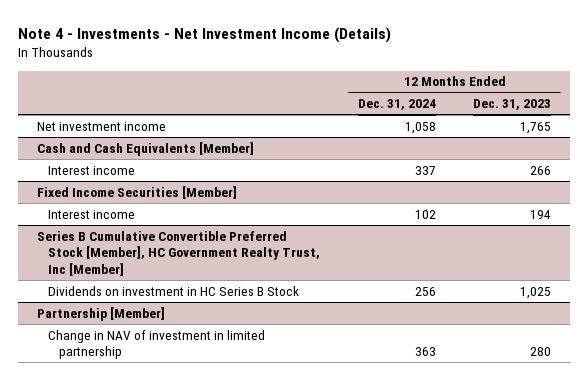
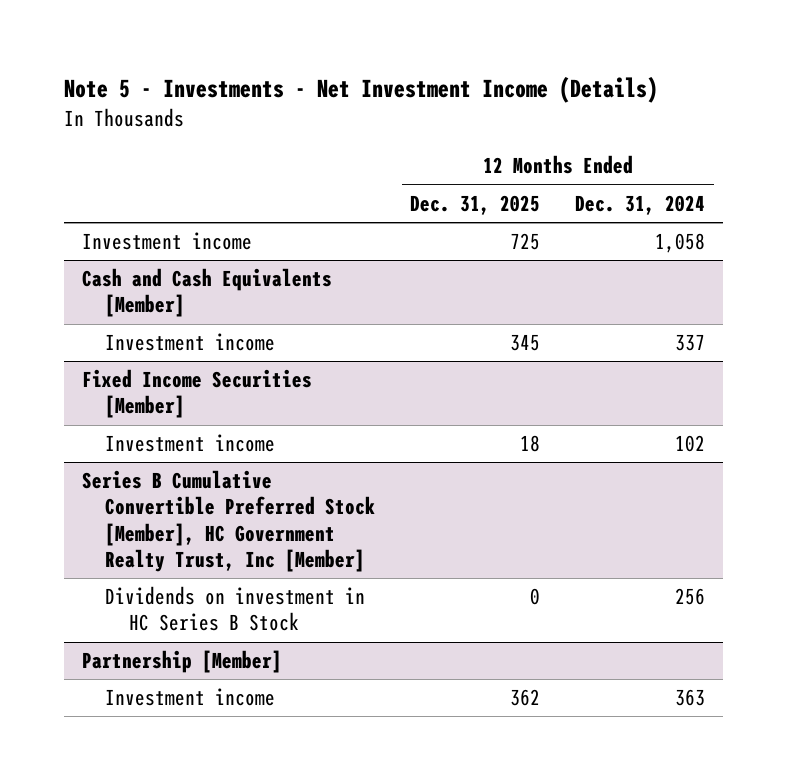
[18,27,392,44] Note 4 - Investments - Net Investment Income (Details) -> [64,76,659,104] Note 5 - Investments - Net Investment Income (Details)
[473,98,552,110] Dec. 31, 2023 -> none
none -> [410,194,541,215] Dec. 31, 2025
[36,121,166,131] Net investment income -> [81,232,252,251] Investment income
[48,165,136,175] Interest income -> [105,333,276,352] Investment income
[48,209,136,219] Interest income -> none
none -> [105,434,276,453] Investment income
[48,329,266,360] Change in NAV of investment in limited partnership -> [105,688,276,707] Investment income

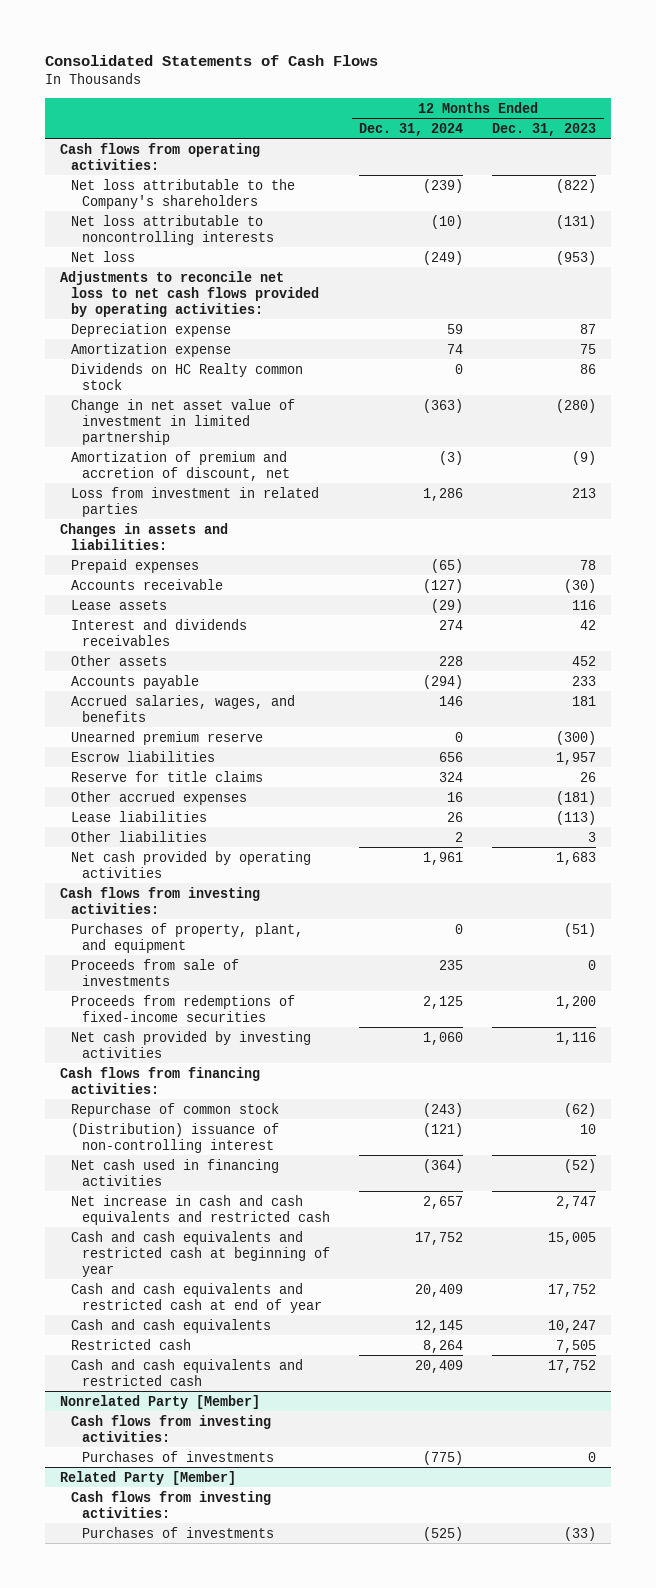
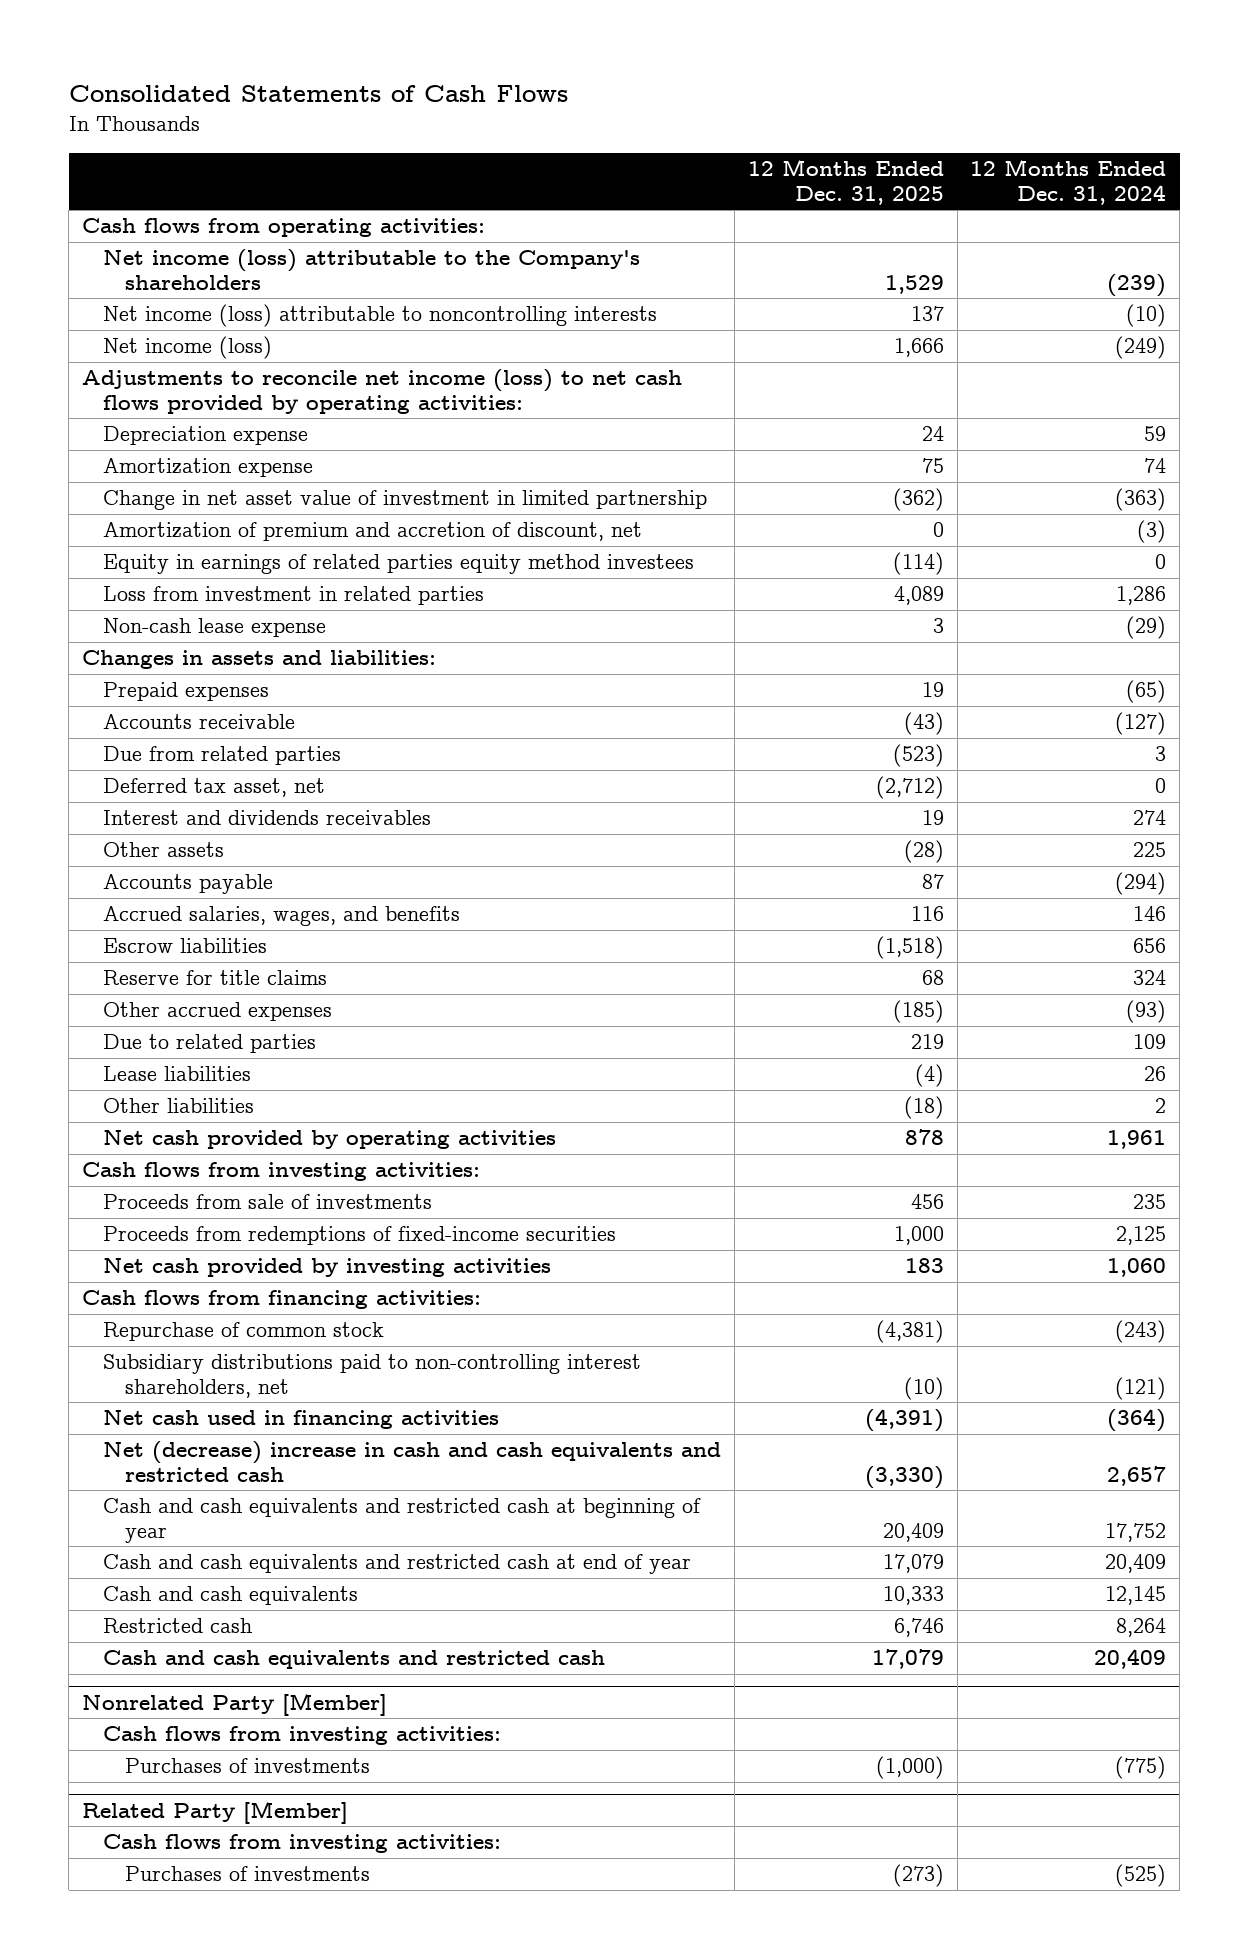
[492,122,597,136] Dec. 31, 2023 -> none
none -> [747,158,944,205] 12 Months Ended Dec. 31, 2025
[70,178,295,209] Net loss attributable to the Company's shareholders -> [103,249,641,291] Net income (loss) attributable to the Company's shareholders
[70,214,275,245] Net loss attributable to noncontrolling interests -> [103,304,658,328] Net income (loss) attributable to noncontrolling interests
[70,250,135,262] Net loss -> [103,336,273,360] Net income (loss)
[59,270,319,317] Adjustments to reconcile net loss to net cash flows provided by operating activities: -> [82,369,683,415] Adjustments to reconcile net income (loss) to net cash flows provided by operating activities:
[70,362,303,390] Dividends on HC Realty common stock -> none
none -> [103,554,695,575] Equity in earnings of related parties equity method investees
none -> [103,618,327,638] Non-cash lease expense
[70,599,167,610] Lease assets -> none
none -> [103,746,342,766] Due from related parties
none -> [103,778,326,798] Deferred tax asset, net
[439,655,464,666] 228 -> [1133,842,1167,858] 225
[70,730,263,745] Unearned premium reserve -> none
[447,791,464,802] 16 -> [1126,1000,1167,1024] (93)
none -> [103,1034,317,1054] Due to related parties
[70,922,303,953] Purchases of property, plant, and equipment -> none
[70,1122,279,1153] (Distribution) issuance of non-controlling interest -> [103,1354,642,1399] Subsidiary distributions paid to non-controlling interest shareholders, net
[70,1194,331,1225] Net increase in cash and cash equivalents and restricted cash -> [103,1441,722,1483] Net (decrease) increase in cash and cash equivalents and restricted cash

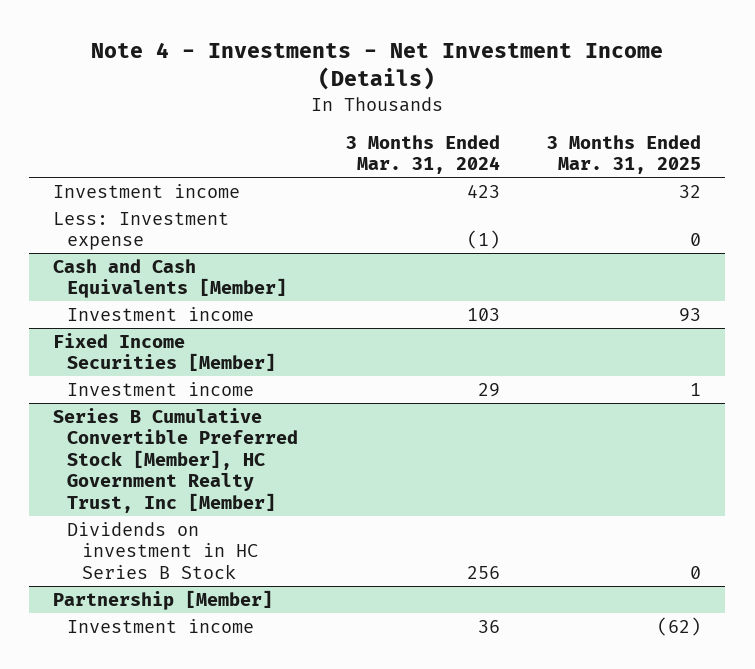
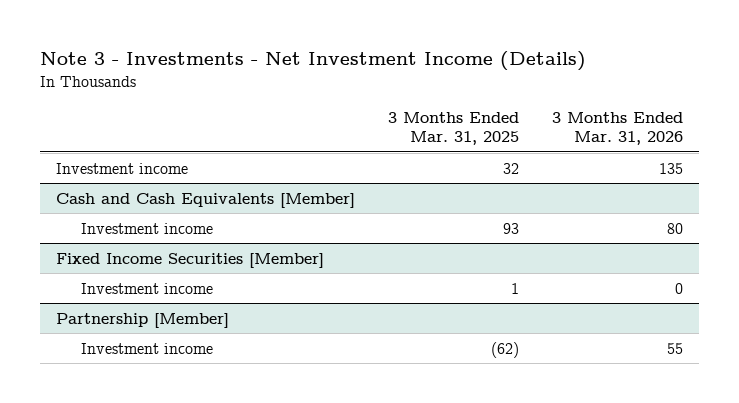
[91,41,664,91] Note 4 - Investments - Net Investment Income (Details) -> [40,51,587,72] Note 3 - Investments - Net Investment Income (Details)
[345,134,500,175] 3 Months Ended Mar. 31, 2024 -> none
none -> [551,112,683,146] 3 Months Ended Mar. 31, 2026
[53,211,230,251] Less: Investment expense -> none
[53,407,299,514] Series B Cumulative Convertible Preferred Stock [Member], HC Government Realty Trust, Inc [Member] -> none
[67,521,258,579] Dividends on investment in HC Series B Stock -> none

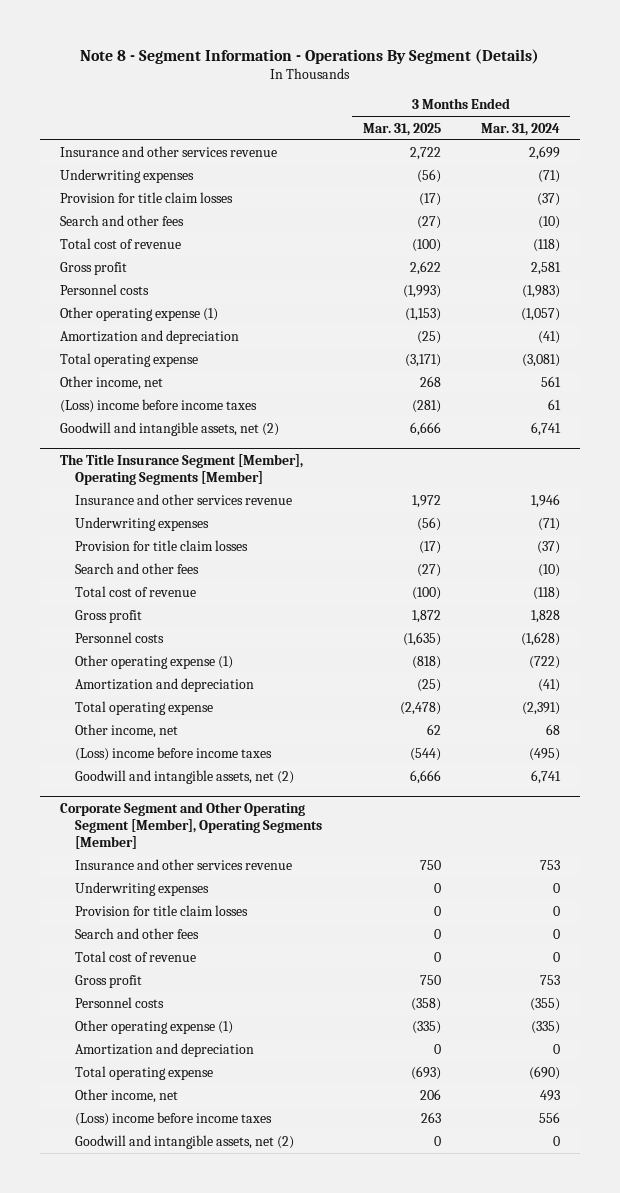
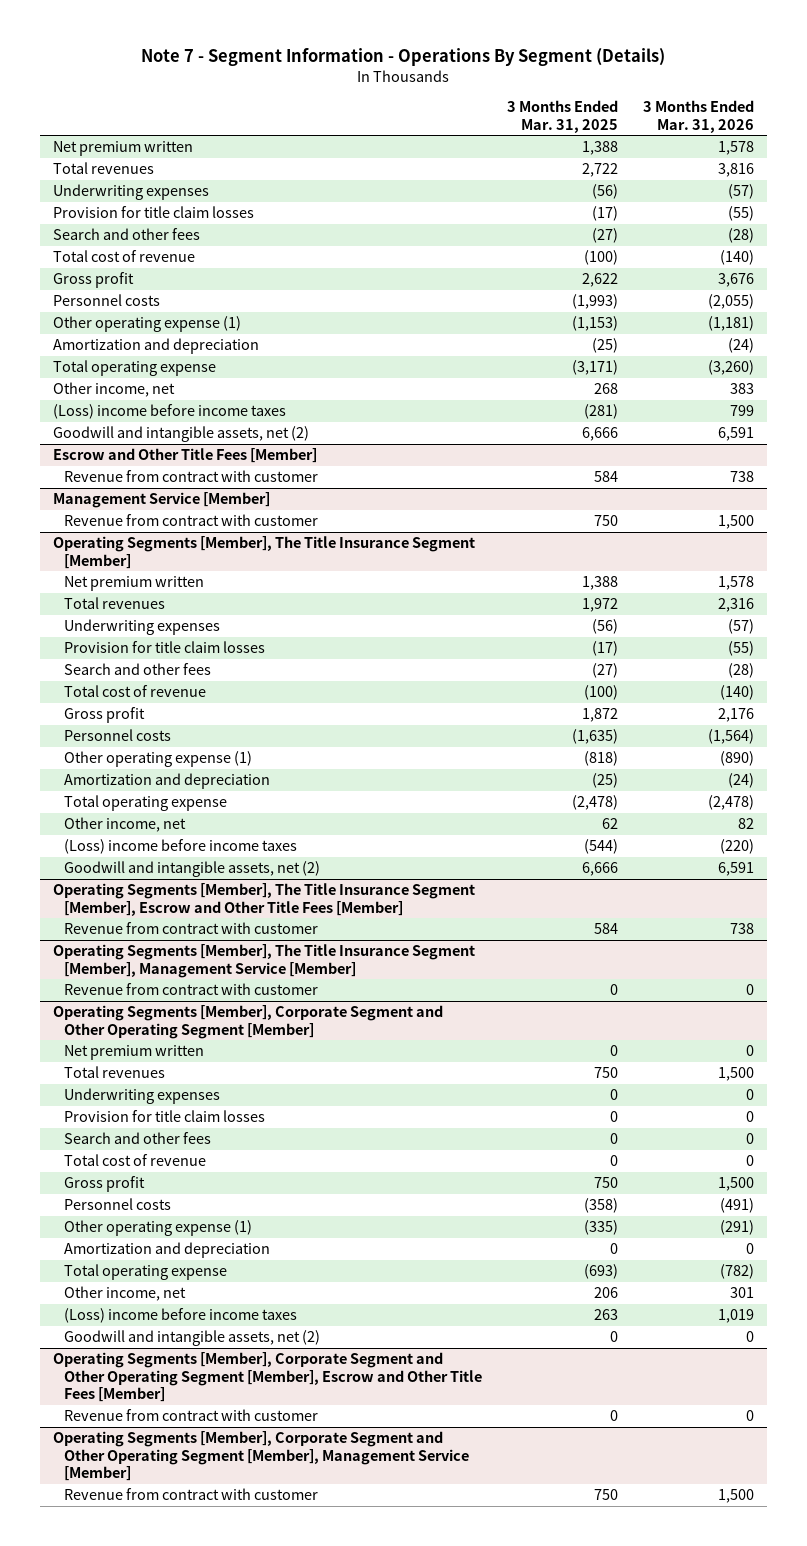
[79,49,539,65] Note 8 - Segment Information - Operations By Segment (Details) -> [141,48,666,67] Note 7 - Segment Information - Operations By Segment (Details)
[480,122,560,136] Mar. 31, 2024 -> none
none -> [643,100,755,133] 3 Months Ended Mar. 31, 2026
none -> [52,141,193,157] Net premium written
[60,146,278,158] Insurance and other services revenue -> [52,162,154,175] Total revenues
none -> [52,448,317,464] Escrow and Other Title Fees [Member]
none -> [63,470,318,483] Revenue from contract with customer
none -> [52,492,270,509] Management Service [Member]
none -> [63,514,318,527] Revenue from contract with customer
[60,453,304,485] The Title Insurance Segment [Member], Operating Segments [Member] -> [52,536,475,569] Operating Segments [Member], The Title Insurance Segment [Member]
none -> [63,576,204,592] Net premium written
[75,494,293,506] Insurance and other services revenue -> [63,597,165,610] Total revenues
none -> [52,883,475,916] Operating Segments [Member], The Title Insurance Segment [Member], Escrow and Other Title Fees [Member]
none -> [63,922,318,935] Revenue from contract with customer
none -> [52,944,475,978] Operating Segments [Member], The Title Insurance Segment [Member], Management Service [Member]
none -> [63,983,318,996] Revenue from contract with customer
[60,801,323,850] Corporate Segment and Other Operating Segment [Member], Operating Segments [Member] -> [52,1005,443,1039] Operating Segments [Member], Corporate Segment and Other Operating Segment [Member]
none -> [63,1045,204,1061] Net premium written
[75,859,293,871] Insurance and other services revenue -> [63,1066,165,1079] Total revenues
none -> [52,1352,482,1403] Operating Segments [Member], Corporate Segment and Other Operating Segment [Member], Escrow and Other Title Fees [Member]
none -> [63,1409,318,1422] Revenue from contract with customer
none -> [52,1431,469,1482] Operating Segments [Member], Corporate Segment and Other Operating Segment [Member], Management Service [Member]
none -> [63,1488,318,1501] Revenue from contract with customer

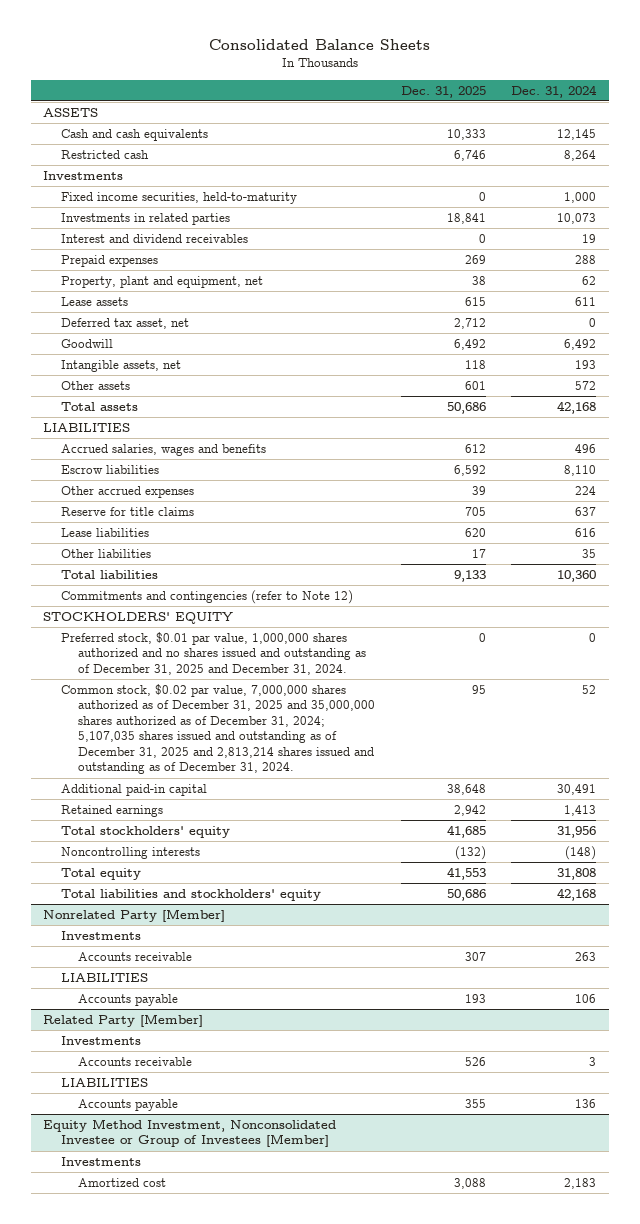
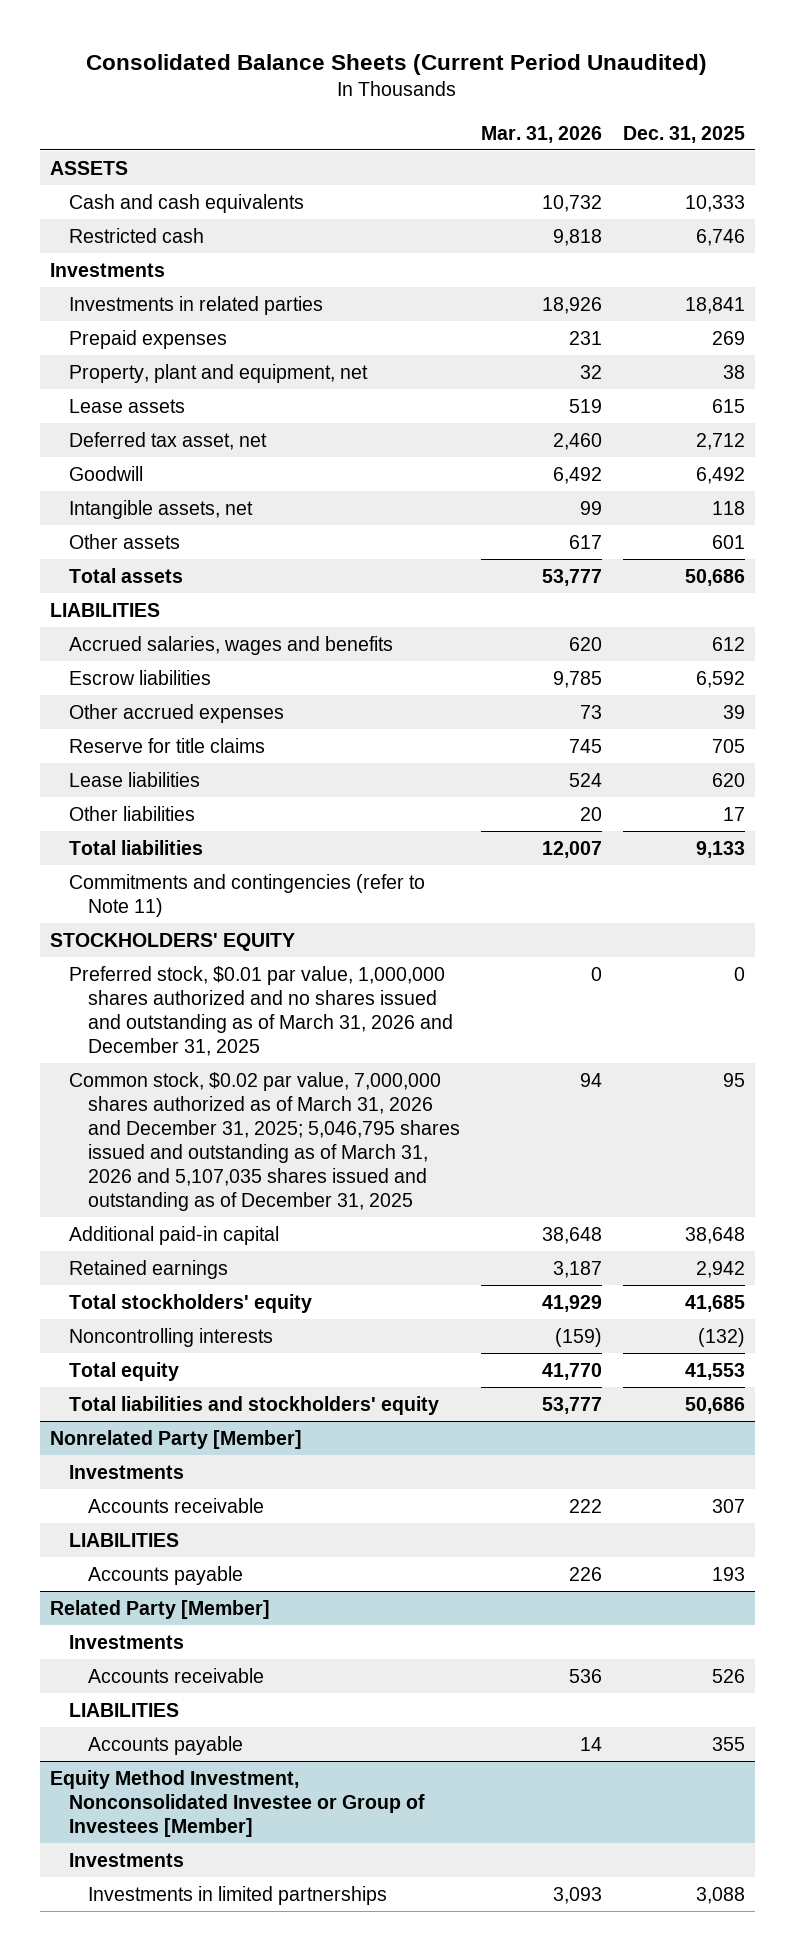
[208,39,430,51] Consolidated Balance Sheets -> [86,53,708,75] Consolidated Balance Sheets (Current Period Unaudited)
[511,84,598,98] Dec. 31, 2024 -> none
none -> [481,125,603,143] Mar. 31, 2026
[60,191,297,204] Fixed income securities, held-to-maturity -> none
[60,233,248,243] Interest and dividend receivables -> none
[60,589,353,604] Commitments and contingencies (refer to Note 12) -> [69,873,426,917] Commitments and contingencies (refer to Note 11)
[60,631,367,675] Preferred stock, $0.01 par value, 1,000,000 shares authorized and no shares issued and outstanding as of December 31, 2025 and December 31, 2024. -> [69,965,454,1057] Preferred stock, $0.01 par value, 1,000,000 shares authorized and no shares issued and outstanding as of March 31, 2026 and December 31, 2025
[60,683,376,775] Common stock, $0.02 par value, 7,000,000 shares authorized as of December 31, 2025 and 35,000,000 shares authorized as of December 31, 2024; 5,107,035 shares issued and outstanding as of December 31, 2025 and 2,813,214 shares issued and outstanding as of December 31, 2024. -> [69,1071,461,1212] Common stock, $0.02 par value, 7,000,000 shares authorized as of March 31, 2026 and December 31, 2025; 5,046,795 shares issued and outstanding as of March 31, 2026 and 5,107,035 shares issued and outstanding as of December 31, 2025
[78,1177,167,1187] Amortized cost -> [88,1885,388,1905] Investments in limited partnerships

